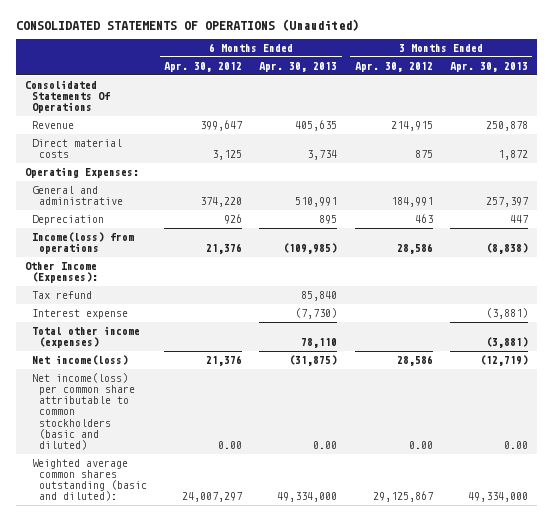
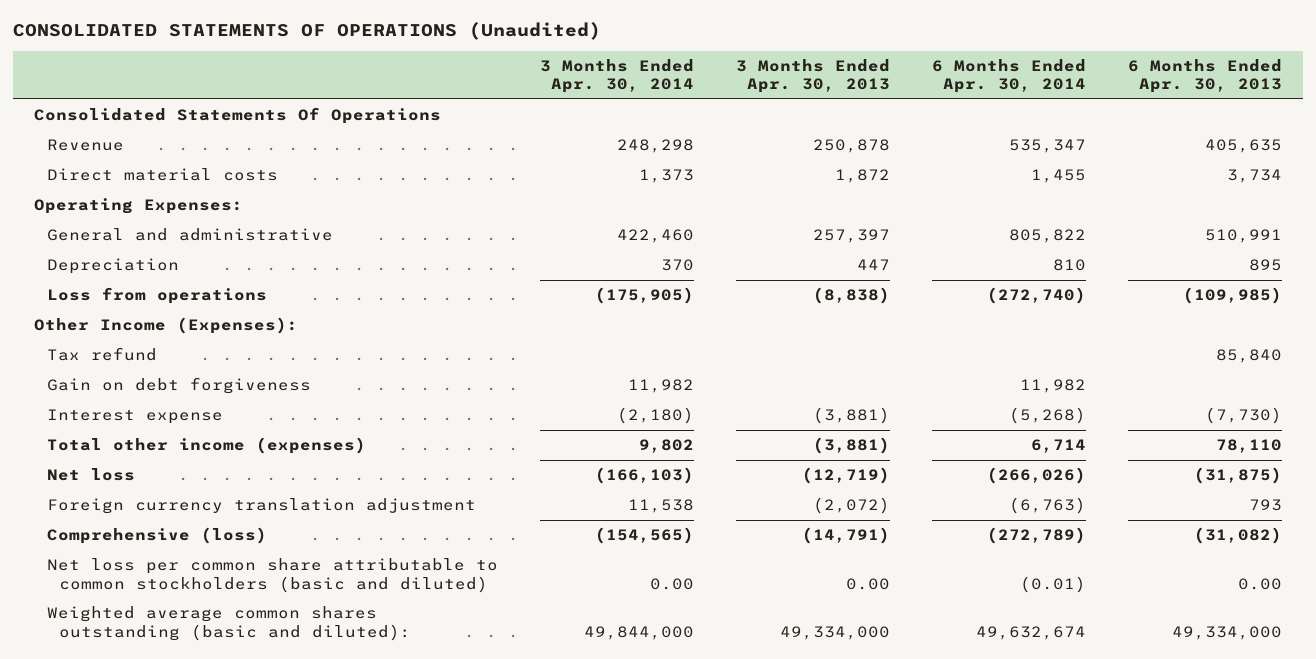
[164,61,243,72] Apr. 30, 2012 -> none
[354,61,433,72] Apr. 30, 2012 -> none
none -> [539,58,694,94] 3 Months Ended Apr. 30, 2014
none -> [932,58,1087,94] 6 Months Ended Apr. 30, 2014
[31,232,134,255] Income(loss) from operations -> [46,287,267,305] Loss from operations
none -> [46,377,311,395] Gain on debt forgiveness
[31,355,128,366] Net income(loss) -> [46,468,135,482] Net loss
none -> [46,498,476,515] Foreign currency translation adjustment
none -> [46,527,267,545] Comprehensive (loss)
[31,373,135,450] Net income(loss) per common share attributable to common stockholders (basic and diluted) -> [46,558,498,593] Net loss per common share attributable to common stockholders (basic and diluted)

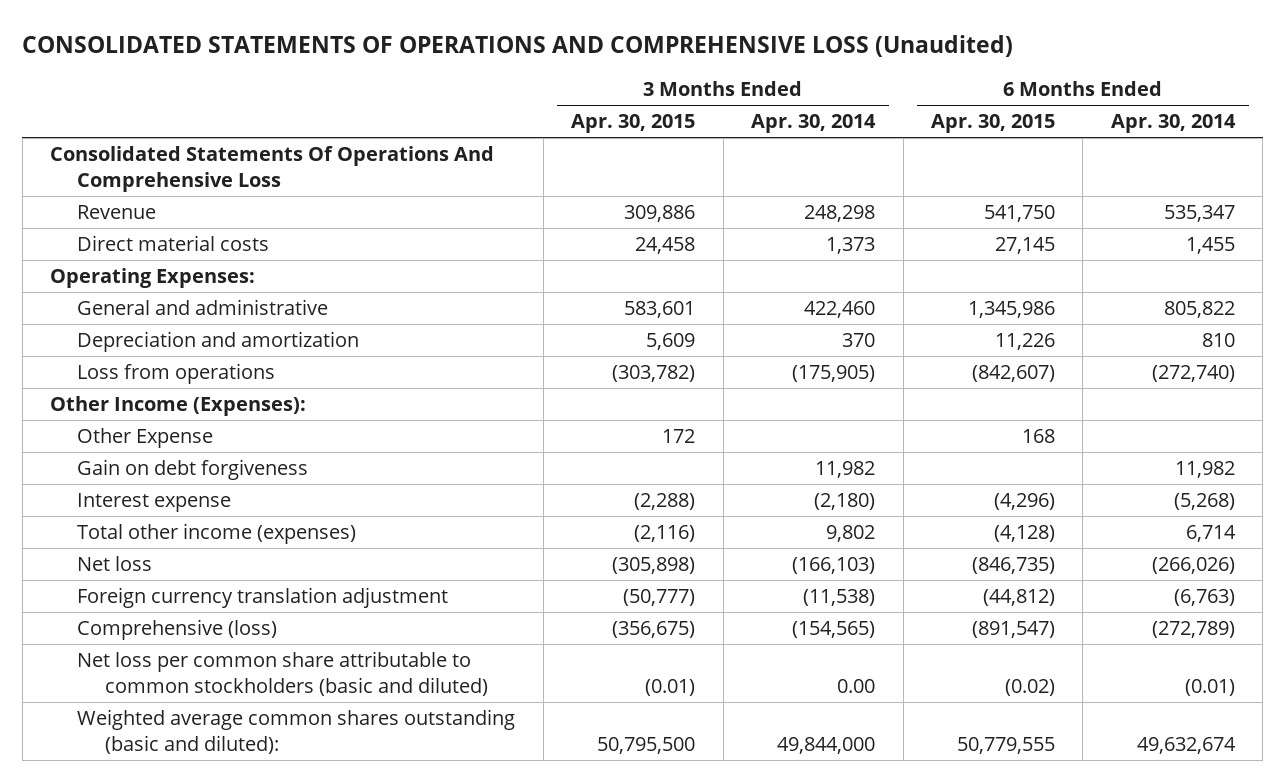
[12,21,601,40] CONSOLIDATED STATEMENTS OF OPERATIONS (Unaudited) -> [22,35,1014,58] CONSOLIDATED STATEMENTS OF OPERATIONS AND COMPREHENSIVE LOSS (Unaudited)
[735,58,890,94] 3 Months Ended Apr. 30, 2013 -> none
[1128,58,1283,94] 6 Months Ended Apr. 30, 2013 -> none
none -> [571,114,696,134] Apr. 30, 2015
none -> [931,114,1056,134] Apr. 30, 2015
[33,107,441,125] Consolidated Statements Of Operations -> [49,146,494,192] Consolidated Statements Of Operations And Comprehensive Loss
[46,258,179,275] Depreciation -> [77,331,360,353] Depreciation and amortization
[46,347,157,362] Tax refund -> none
none -> [77,428,214,449] Other Expense
[627,499,694,514] 11,538 -> [803,589,876,607] (11,538)

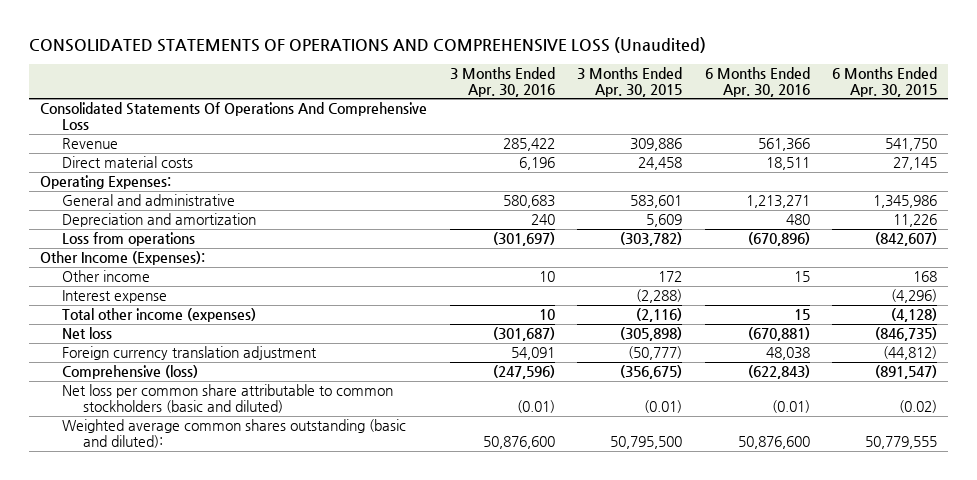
[751,114,877,134] Apr. 30, 2014 -> none
[1110,114,1236,134] Apr. 30, 2014 -> none
none -> [449,66,555,97] 3 Months Ended Apr. 30, 2016
none -> [704,66,810,97] 6 Months Ended Apr. 30, 2016
[77,459,309,481] Gain on debt forgiveness -> none
[77,428,214,449] Other Expense -> [61,270,150,283] Other income

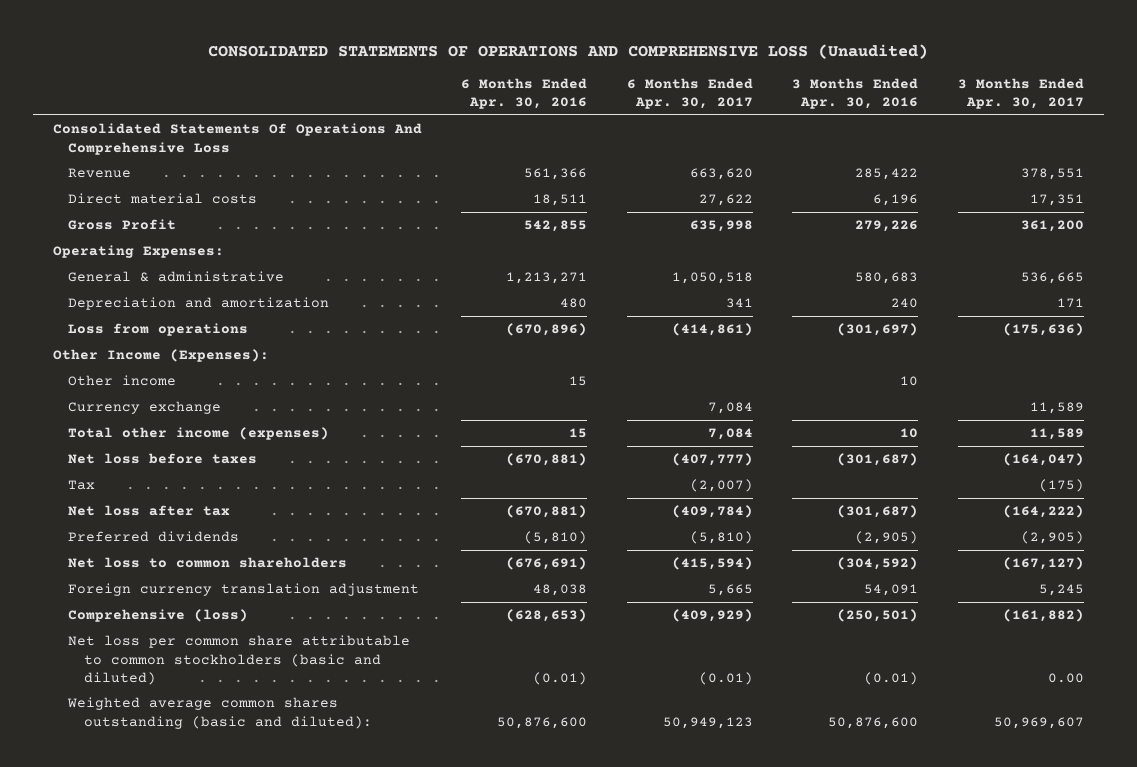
[577,66,683,97] 3 Months Ended Apr. 30, 2015 -> none
[832,66,938,97] 6 Months Ended Apr. 30, 2015 -> none
none -> [626,77,753,109] 6 Months Ended Apr. 30, 2017
none -> [957,77,1084,109] 3 Months Ended Apr. 30, 2017
none -> [68,219,177,231] Gross Profit
[61,194,235,207] General and administrative -> [68,271,285,283] General & administrative
[61,290,167,304] Interest expense -> none
none -> [68,401,222,415] Currency exchange
none -> [68,453,258,465] Net loss before taxes
none -> [68,480,96,491] Tax
[61,327,112,340] Net loss -> [68,505,231,517] Net loss after tax
none -> [68,531,240,543] Preferred dividends
none -> [68,557,348,569] Net loss to common shareholders
[492,365,555,380] (247,596) -> [837,609,919,623] (250,501)
[747,365,810,380] (622,843) -> [506,609,588,623] (628,653)

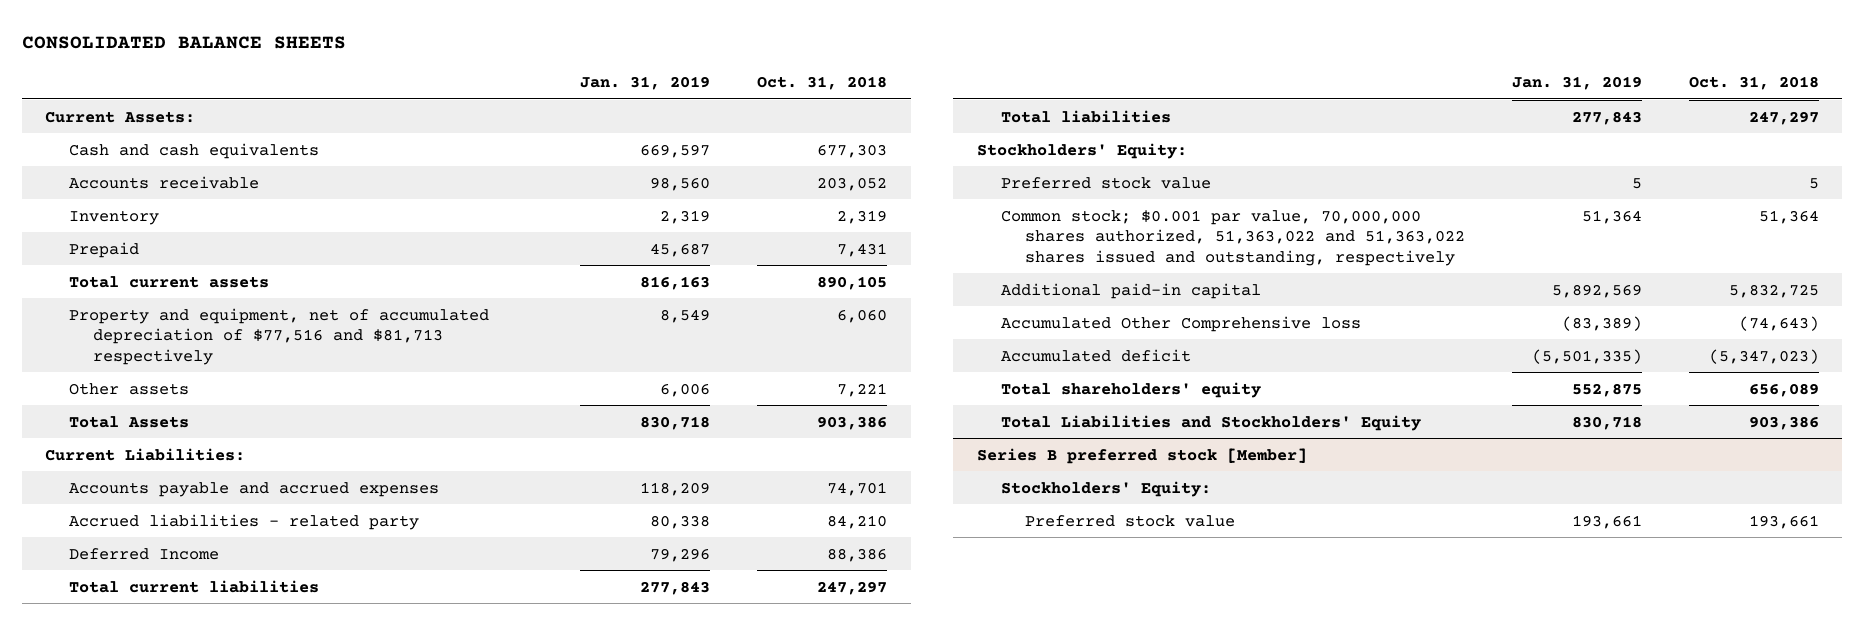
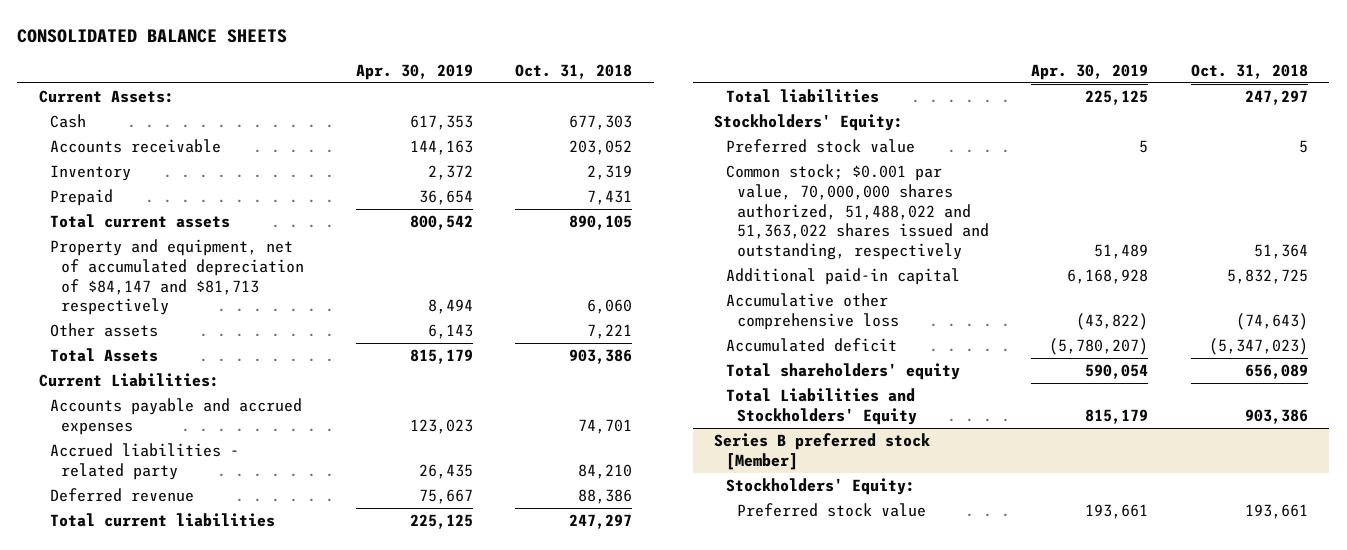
[580,75,711,90] Jan. 31, 2019 -> none
none -> [355,63,473,80] Apr. 30, 2019
[69,142,320,159] Cash and cash equivalents -> [49,113,86,128] Cash
[69,307,490,365] Property and equipment, net of accumulated depreciation of $77,516 and $81,713 respectively -> [49,238,304,316] Property and equipment, net of accumulated depreciation of $84,147 and $81,713 respectively
[69,547,220,560] Deferred Income -> [49,487,194,502] Deferred revenue
[1000,209,1465,266] Common stock; $0.001 par value, 70,000,000 shares authorized, 51,363,022 and 51,363,022 shares issued and outstanding, respectively -> [725,163,989,261] Common stock; $0.001 par value, 70,000,000 shares authorized, 51,488,022 and 51,363,022 shares issued and outstanding, respectively
[1000,315,1361,332] Accumulated Other Comprehensive loss -> [725,292,899,330] Accumulative other comprehensive loss

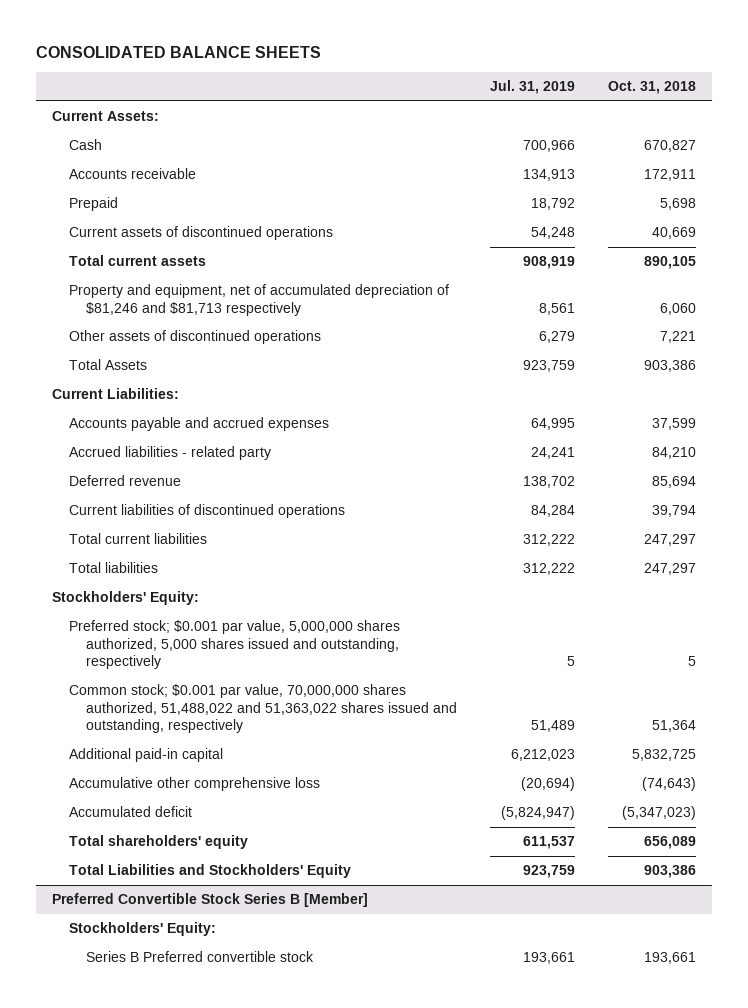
[355,63,473,80] Apr. 30, 2019 -> none
none -> [490,80,576,95] Jul. 31, 2019
[49,164,131,181] Inventory -> none
[569,114,633,130] 677,303 -> [643,140,696,153] 670,827
[569,139,633,155] 203,052 -> [643,169,696,182] 172,911
[587,189,633,205] 7,431 -> [659,198,696,211] 5,698
none -> [69,226,334,241] Current assets of discontinued operations
[49,238,304,316] Property and equipment, net of accumulated depreciation of $84,147 and $81,713 respectively -> [69,284,450,316] Property and equipment, net of accumulated depreciation of $81,246 and $81,713 respectively
[49,322,158,337] Other assets -> [69,330,322,345] Other assets of discontinued operations
[578,418,633,434] 74,701 -> [651,418,696,431] 37,599
[578,488,633,504] 88,386 -> [651,476,696,489] 85,694
none -> [69,504,346,519] Current liabilities of discontinued operations
[725,138,915,153] Preferred stock value -> [69,620,401,670] Preferred stock; $0.001 par value, 5,000,000 shares authorized, 5,000 shares issued and outstanding, respectively
[714,432,931,470] Series B preferred stock [Member] -> [52,893,369,908] Preferred Convertible Stock Series B [Member]
[736,502,926,517] Preferred stock value -> [86,951,315,963] Series B Preferred convertible stock

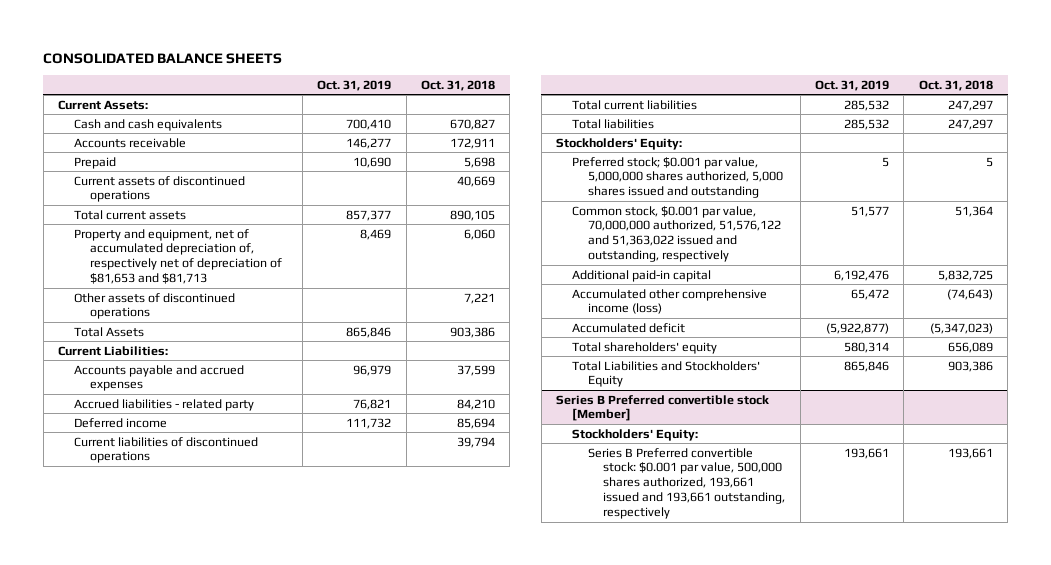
[490,80,576,95] Jul. 31, 2019 -> none
none -> [317,79,392,91] Oct. 31, 2019
[69,139,103,151] Cash -> [73,118,222,131] Cash and cash equivalents
[69,284,450,316] Property and equipment, net of accumulated depreciation of $81,246 and $81,713 respectively -> [73,228,282,285] Property and equipment, net of accumulated depreciation of, respectively net of depreciation of $81,653 and $81,713
[69,475,182,487] Deferred revenue -> [73,417,167,428] Deferred income
[69,620,401,670] Preferred stock; $0.001 par value, 5,000,000 shares authorized, 5,000 shares issued and outstanding, respectively -> [571,156,783,199] Preferred stock; $0.001 par value, 5,000,000 shares authorized, 5,000 shares issued and outstanding
[69,684,458,734] Common stock; $0.001 par value, 70,000,000 shares authorized, 51,488,022 and 51,363,022 shares issued and outstanding, respectively -> [571,205,781,263] Common stock, $0.001 par value, 70,000,000 authorized, 51,576,122 and 51,363,022 issued and outstanding, respectively
[69,777,321,792] Accumulative other comprehensive loss -> [571,288,767,315] Accumulated other comprehensive income (loss)
[52,893,369,908] Preferred Convertible Stock Series B [Member] -> [555,394,769,422] Series B Preferred convertible stock [Member]
[86,951,315,963] Series B Preferred convertible stock -> [587,447,786,520] Series B Preferred convertible stock: $0.001 par value, 500,000 shares authorized, 193,661 issued and 193,661 outstanding, respectively

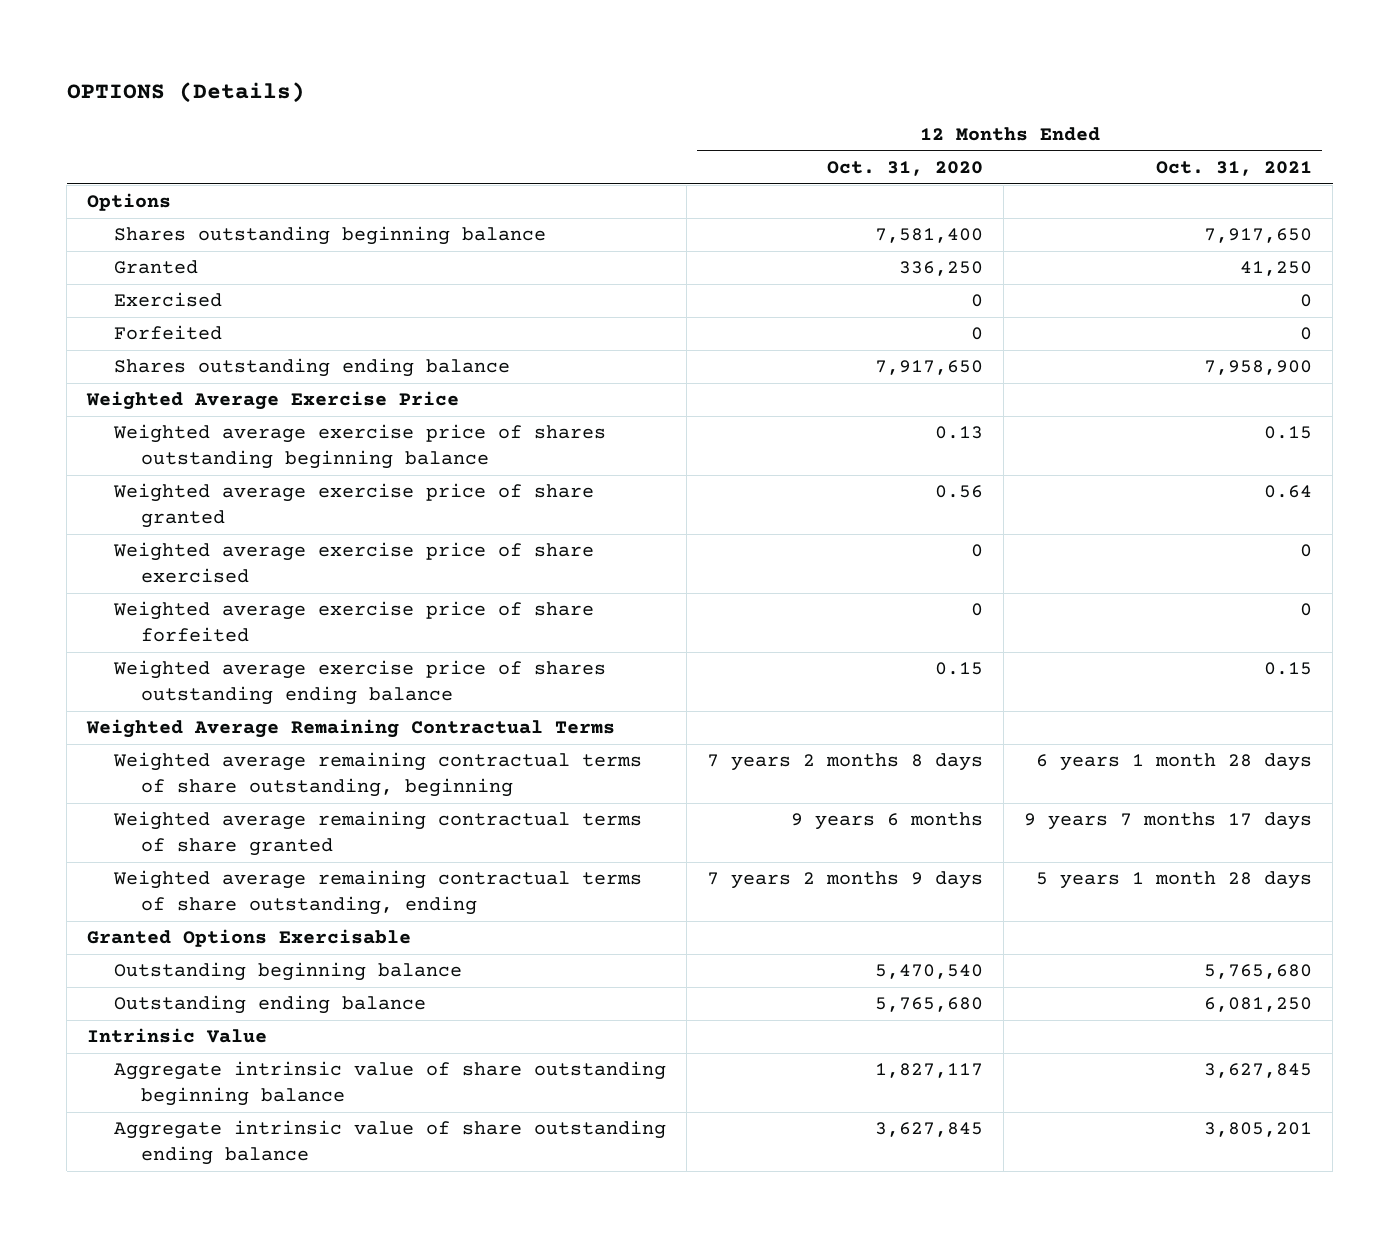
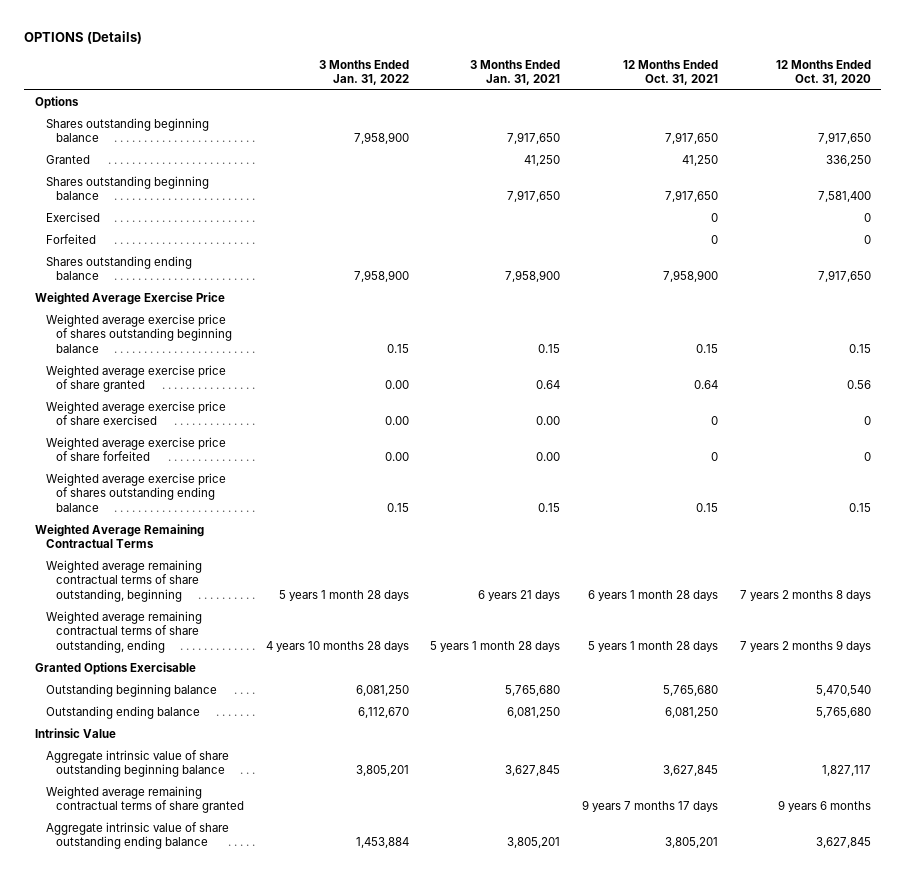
none -> [318,59,409,86] 3 Months Ended Jan. 31, 2022
none -> [470,59,561,86] 3 Months Ended Jan. 31, 2021
none -> [45,118,209,143] Shares outstanding beginning balance
[114,226,547,246] Shares outstanding beginning balance -> [45,176,209,201] Shares outstanding beginning balance
[935,426,984,440] 0.13 -> [848,343,871,353] 0.15
[113,811,643,856] Weighted average remaining contractual terms of share granted -> [45,786,245,814] Weighted average remaining contractual terms of share granted

